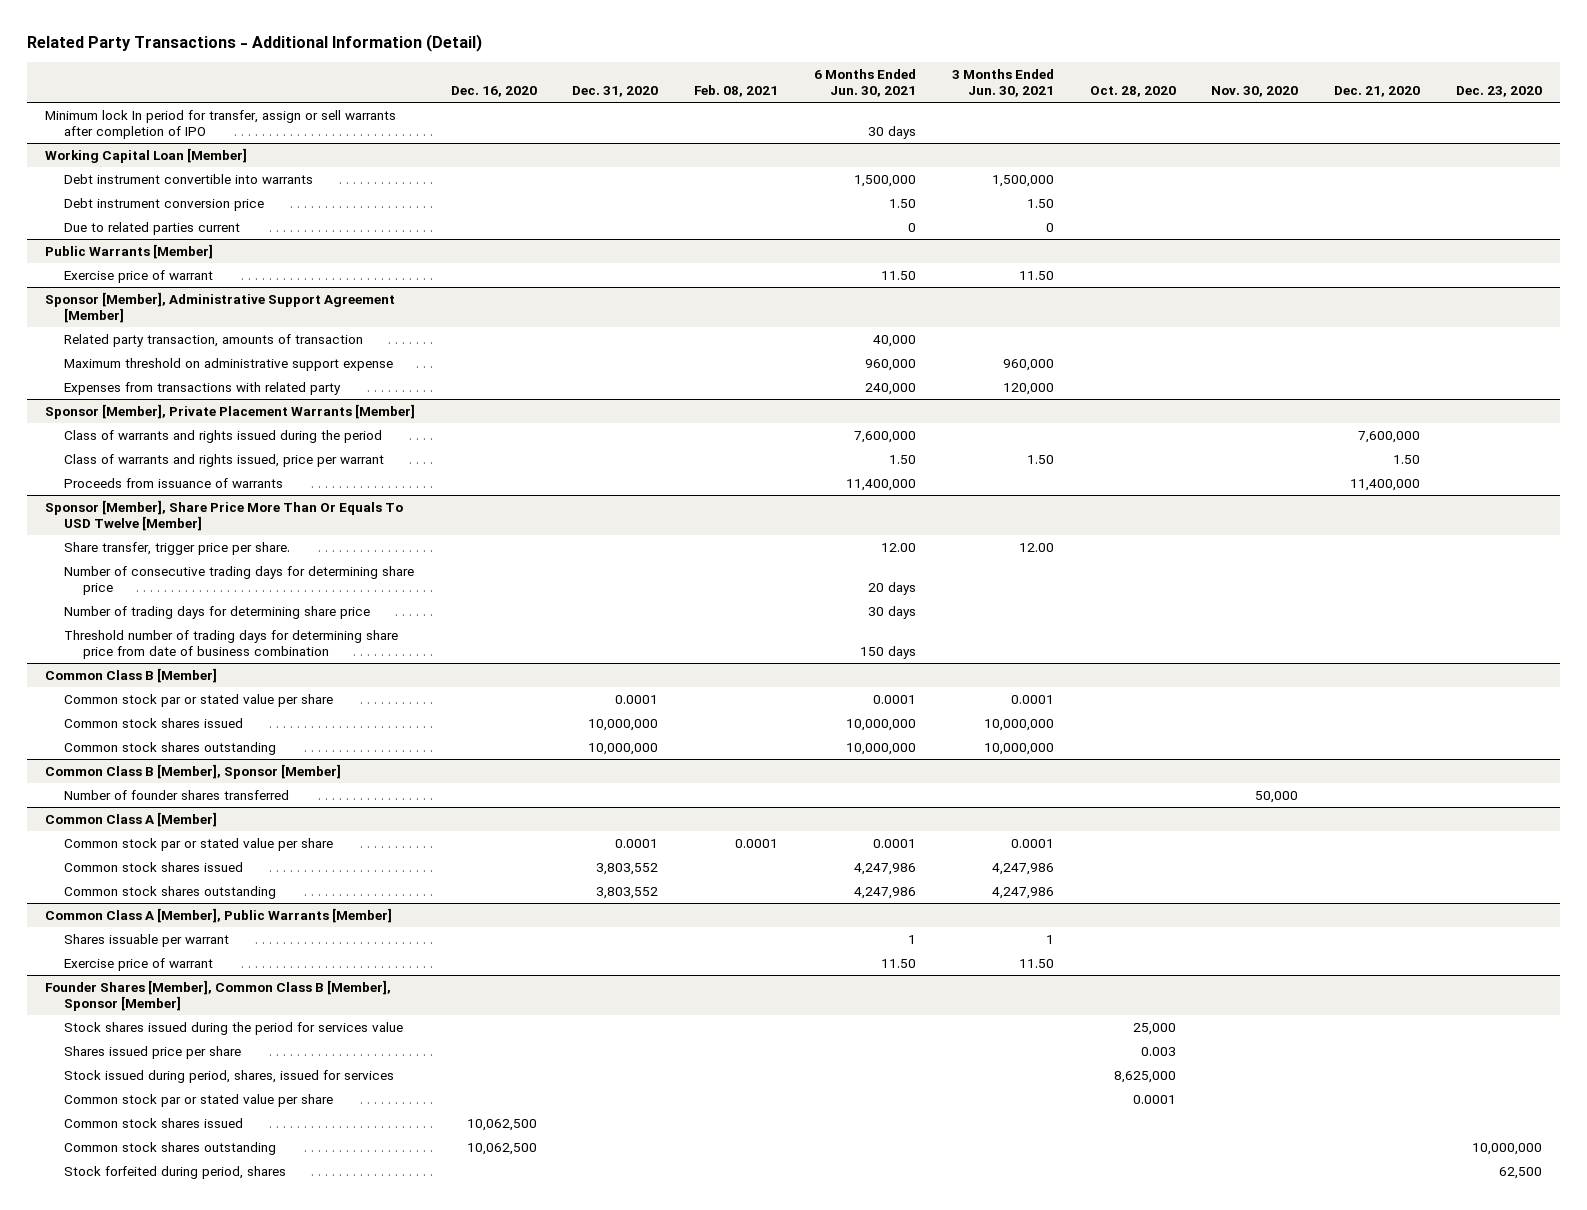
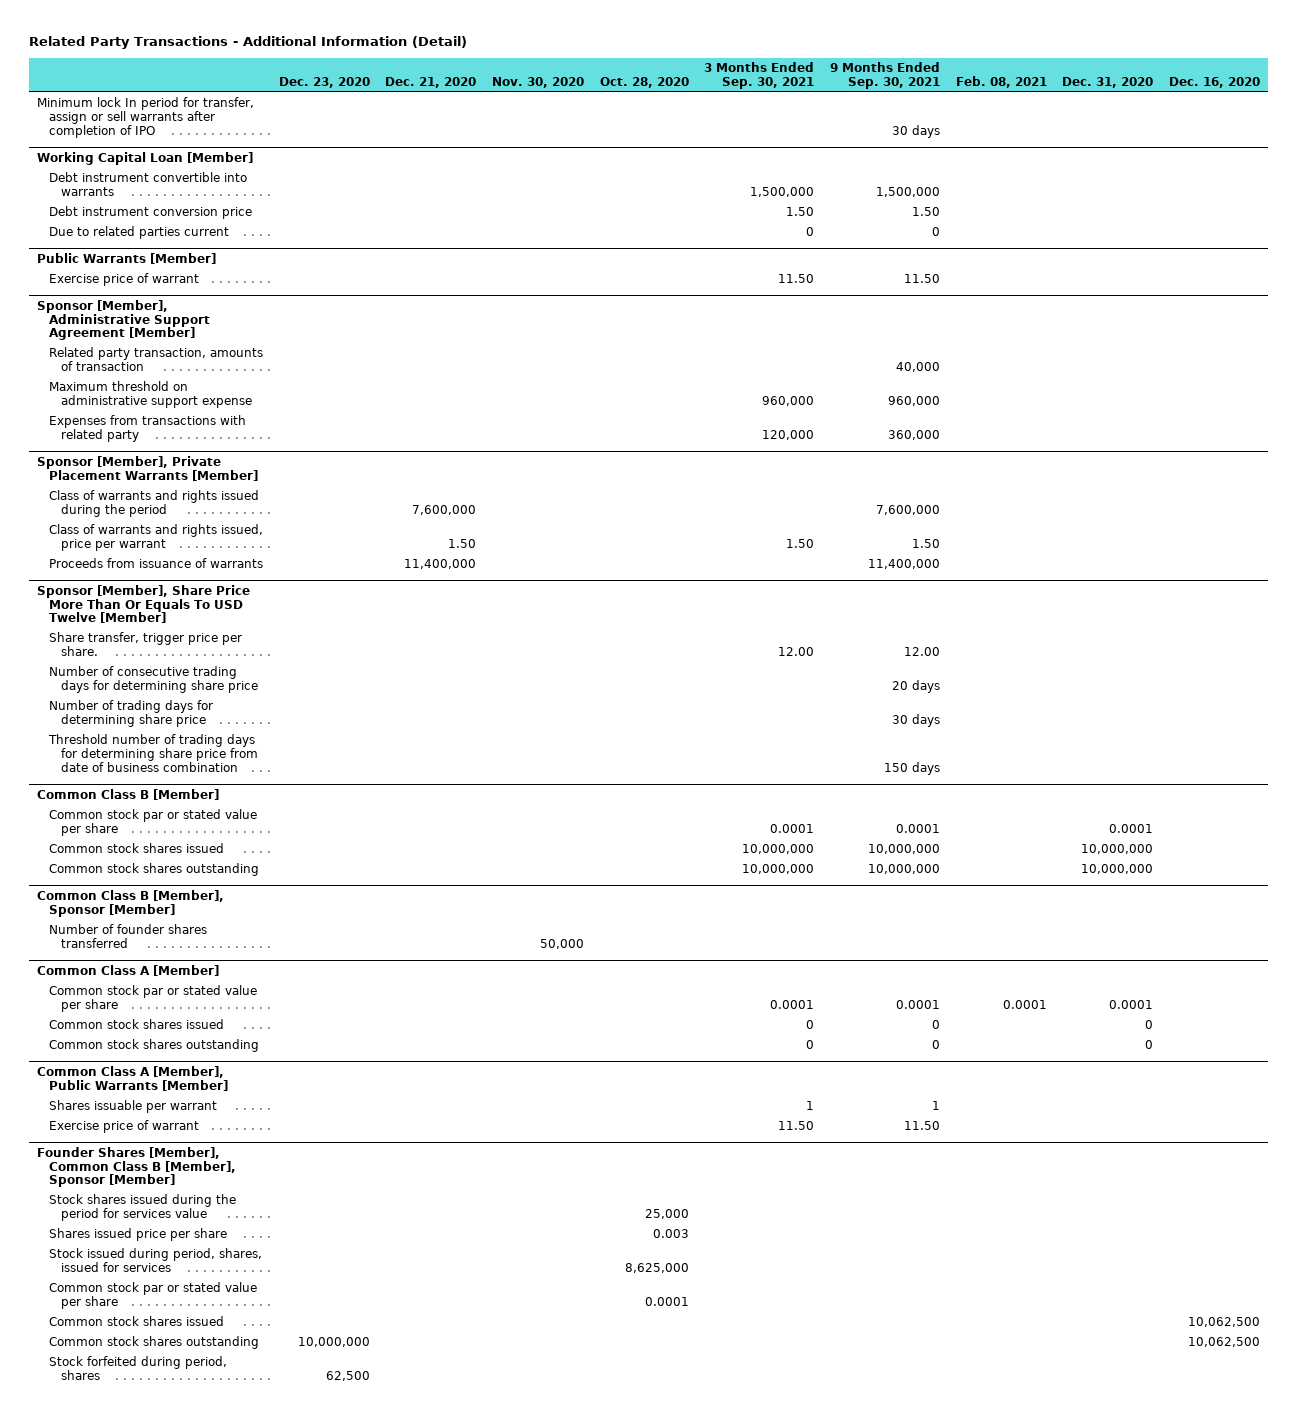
[813,68,916,97] 6 Months Ended Jun. 30, 2021 -> none
[951,68,1054,97] 3 Months Ended Jun. 30, 2021 -> none
none -> [704,61,815,89] 3 Months Ended Sep. 30, 2021
none -> [829,61,940,89] 9 Months Ended Sep. 30, 2021
[596,862,659,875] 3,803,552 -> [1145,1020,1154,1030] 0
[596,886,659,899] 3,803,552 -> [1145,1040,1154,1050] 0

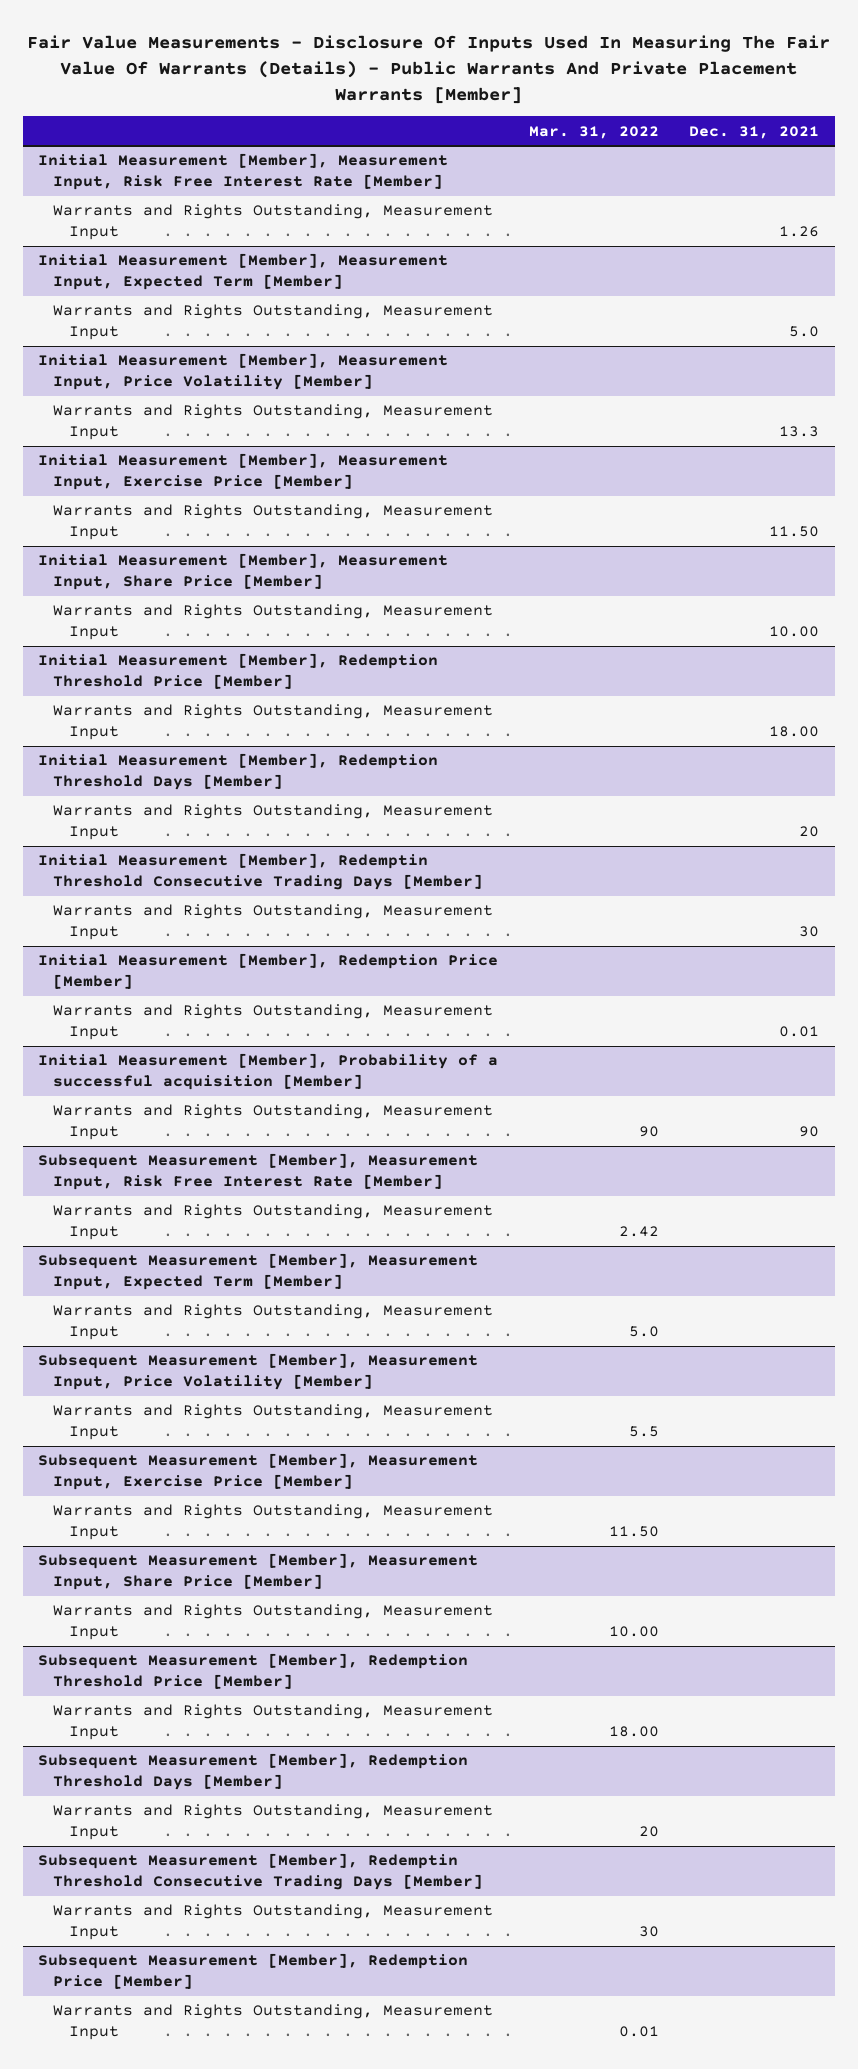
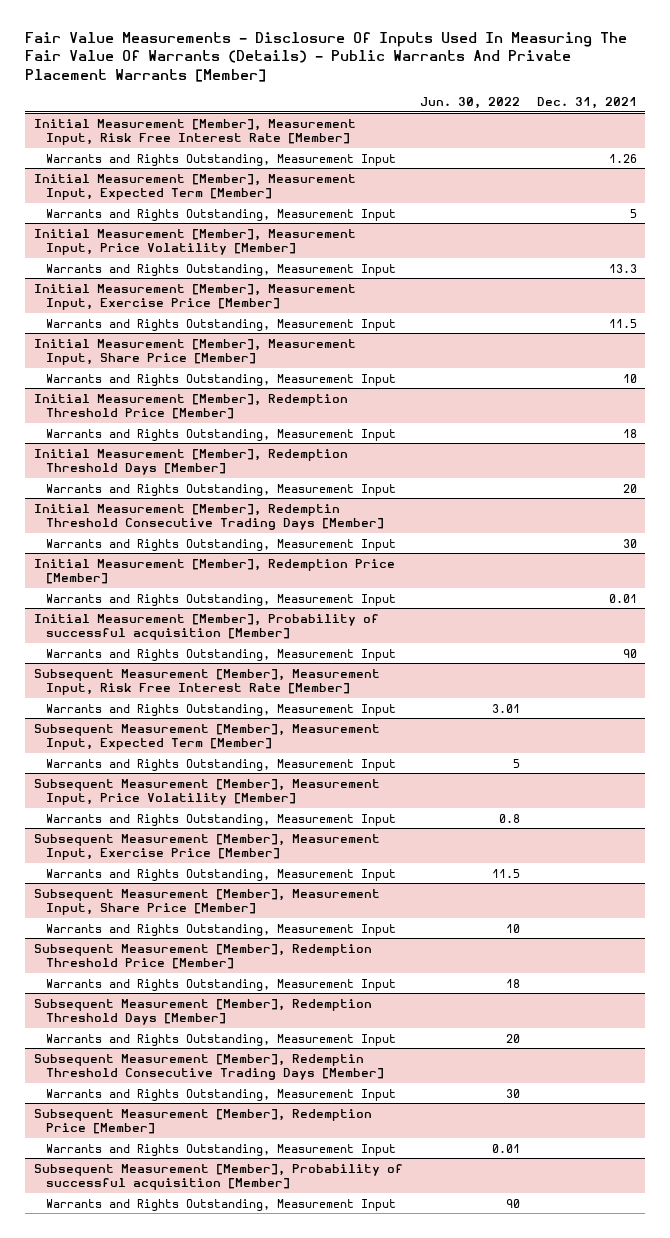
[528,125,659,139] Mar. 31, 2022 -> none
none -> [419,96,520,109] Jun. 30, 2022
[789,325,820,337] 5.0 -> [629,208,637,218] 5
[769,525,820,537] 11.50 -> [608,318,637,328] 11.5
[769,625,820,637] 10.00 -> [622,373,637,383] 10
[769,725,820,737] 18.00 -> [622,428,637,438] 18
[38,1053,499,1090] Initial Measurement [Member], Probability of a successful acquisition [Member] -> [33,613,379,640] Initial Measurement [Member], Probability of successful acquisition [Member]
none -> [33,1163,403,1190] Subsequent Measurement [Member], Probability of successful acquisition [Member]
none -> [45,1198,396,1211] Warrants and Rights Outstanding, Measurement Input

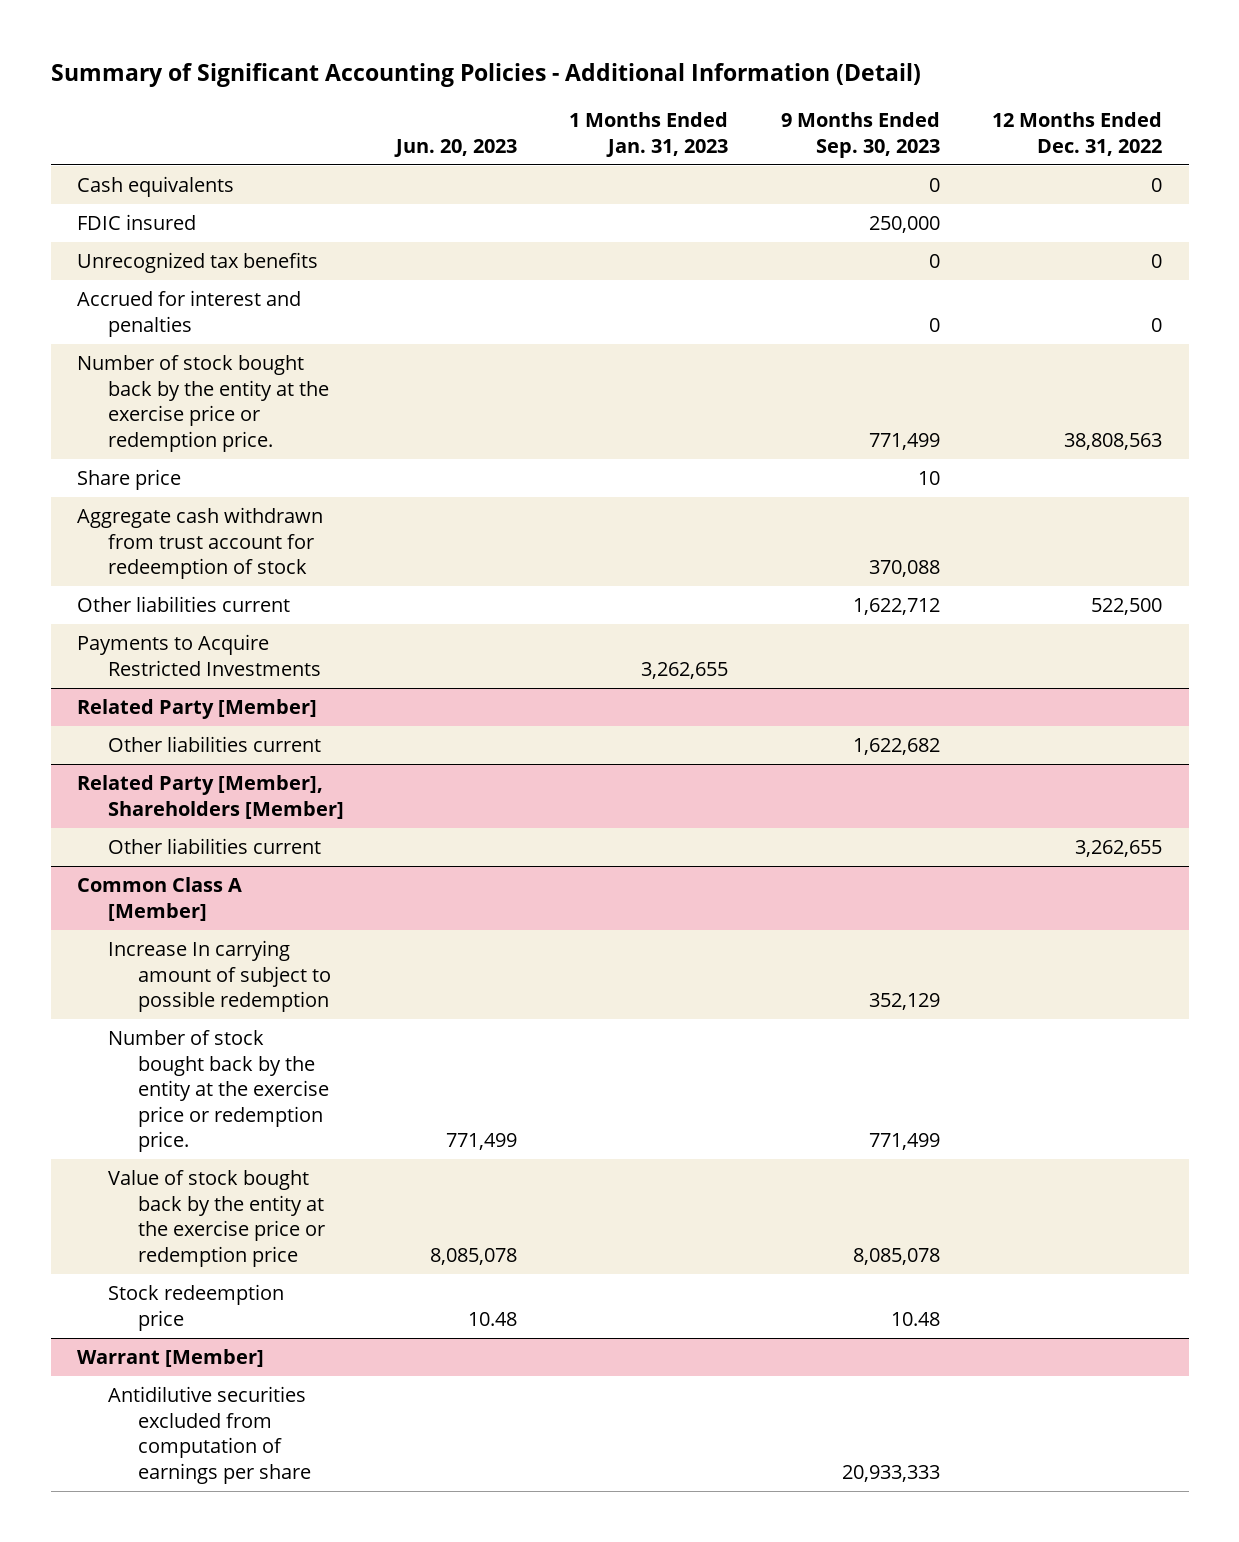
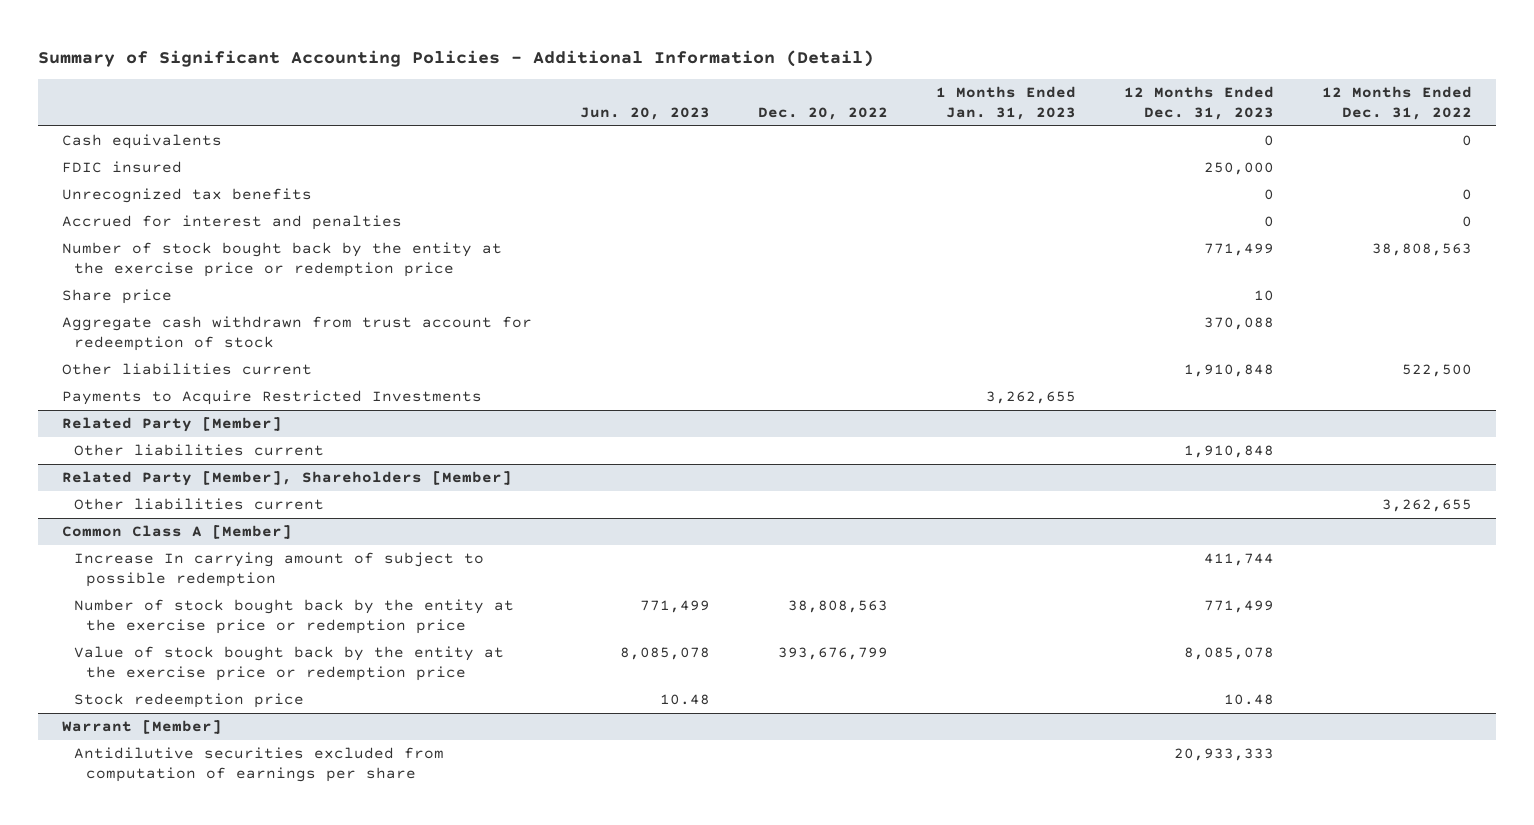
[780,112,940,158] 9 Months Ended Sep. 30, 2023 -> none
none -> [757,106,888,120] Dec. 20, 2022
none -> [1123,86,1274,120] 12 Months Ended Dec. 31, 2023
[77,355,329,452] Number of stock bought back by the entity at the exercise price or redemption price. -> [61,242,502,277] Number of stock bought back by the entity at the exercise price or redemption price
[107,1030,330,1153] Number of stock bought back by the entity at the exercise price or redemption price. -> [74,599,515,634] Number of stock bought back by the entity at the exercise price or redemption price

